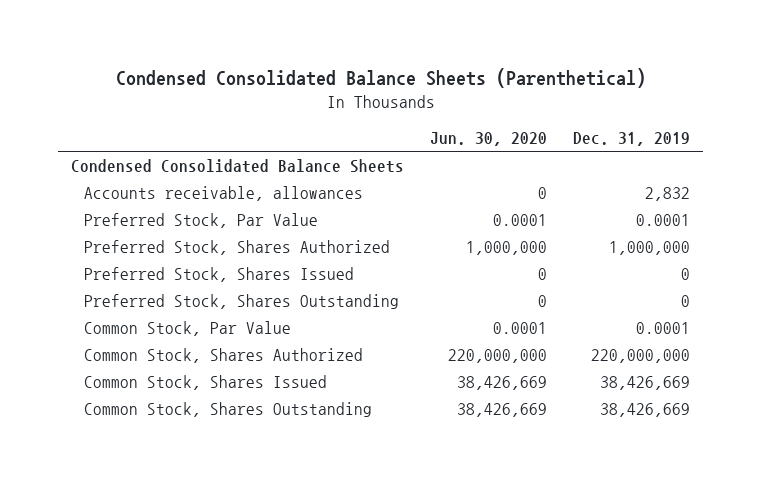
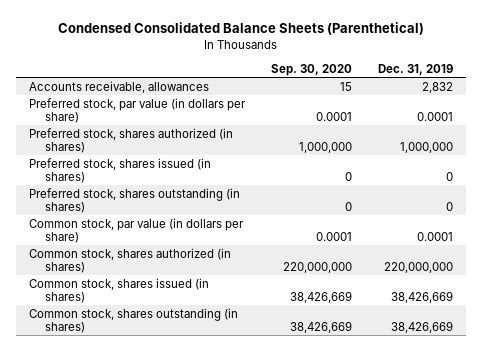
[430,132,548,147] Jun. 30, 2020 -> none
none -> [270,63,352,76] Sep. 30, 2020
[71,158,405,173] Condensed Consolidated Balance Sheets -> none
[84,212,319,228] Preferred Stock, Par Value -> [28,97,246,123] Preferred stock, par value (in dollars per share)
[84,239,391,255] Preferred Stock, Shares Authorized -> [28,127,233,153] Preferred stock, shares authorized (in shares)
[84,266,355,282] Preferred Stock, Shares Issued -> [28,157,211,183] Preferred stock, shares issued (in shares)
[84,293,400,309] Preferred Stock, Shares Outstanding -> [28,187,240,213] Preferred stock, shares outstanding (in shares)
[84,320,292,336] Common Stock, Par Value -> [28,217,244,243] Common stock, par value (in dollars per share)
[84,347,364,363] Common Stock, Shares Authorized -> [28,247,231,273] Common stock, shares authorized (in shares)
[84,374,328,390] Common Stock, Shares Issued -> [28,277,209,303] Common stock, shares issued (in shares)
[84,401,373,417] Common Stock, Shares Outstanding -> [28,307,238,333] Common stock, shares outstanding (in shares)

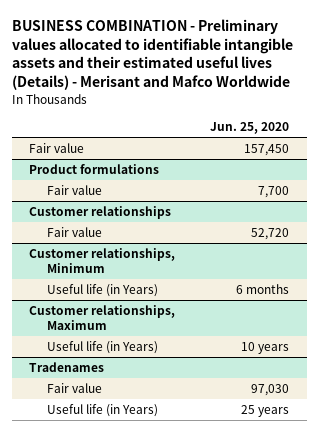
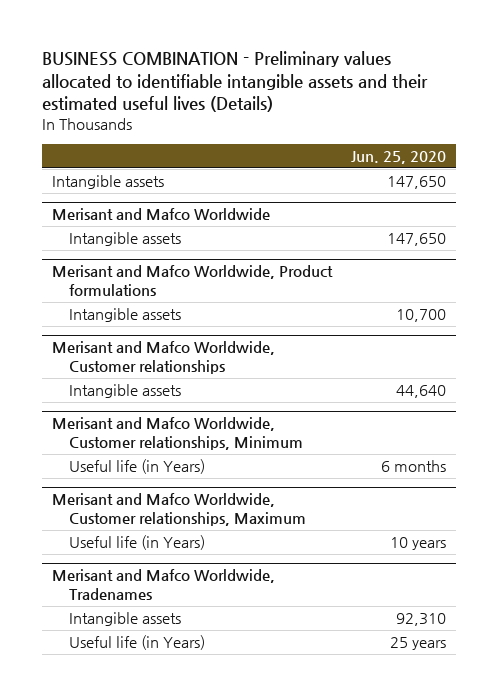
[11,18,293,91] BUSINESS COMBINATION - Preliminary values allocated to identifiable intangible assets and their estimated useful lives (Details) - Merisant and Mafco Worldwide -> [41,51,428,113] BUSINESS COMBINATION - Preliminary values allocated to identifiable intangible assets and their estimated useful lives (Details)
[29,143,85,154] Fair value -> none
[47,185,103,196] Fair value -> none
[29,206,172,220] Customer relationships -> none
[47,227,103,238] Fair value -> none
[29,248,176,274] Customer relationships, Minimum -> none
none -> [51,175,164,190] Intangible assets
[29,164,160,175] Product formulations -> [51,208,270,221] Merisant and Mafco Worldwide
none -> [68,232,181,247] Intangible assets
none -> [51,265,333,296] Merisant and Mafco Worldwide, Product formulations
none -> [68,308,181,323] Intangible assets
none -> [51,341,275,374] Merisant and Mafco Worldwide, Customer relationships
none -> [68,384,181,399] Intangible assets
none -> [51,417,303,450] Merisant and Mafco Worldwide, Customer relationships, Minimum
[29,305,176,331] Customer relationships, Maximum -> none
none -> [51,493,306,526] Merisant and Mafco Worldwide, Customer relationships, Maximum
[29,362,105,373] Tradenames -> none
[47,383,103,394] Fair value -> none
none -> [51,569,275,600] Merisant and Mafco Worldwide, Tradenames
none -> [68,612,181,627] Intangible assets

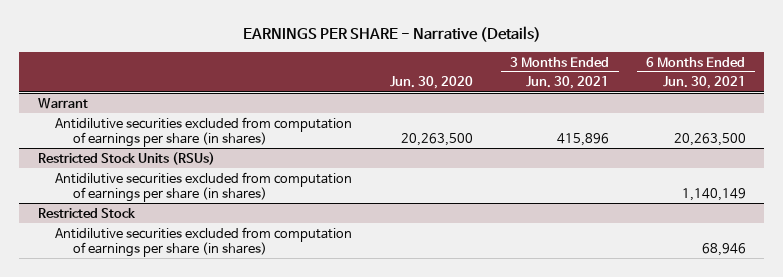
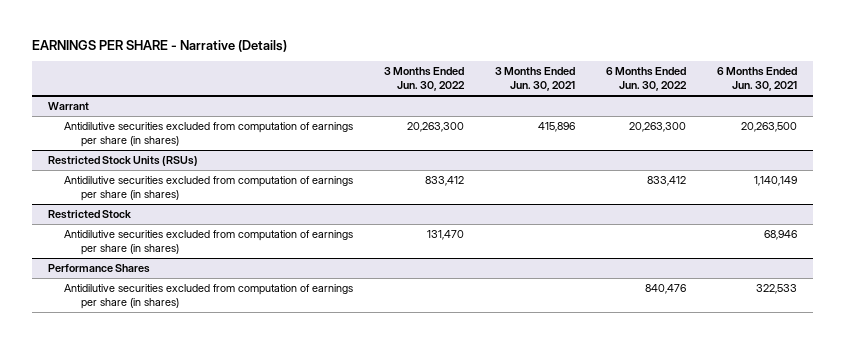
[389,76,473,90] Jun. 30, 2020 -> none
none -> [384,66,466,92] 3 Months Ended Jun. 30, 2022
none -> [606,66,688,92] 6 Months Ended Jun. 30, 2022
none -> [47,264,150,274] Performance Shares
none -> [64,284,354,310] Antidilutive securities excluded from computation of earnings per share (in shares)

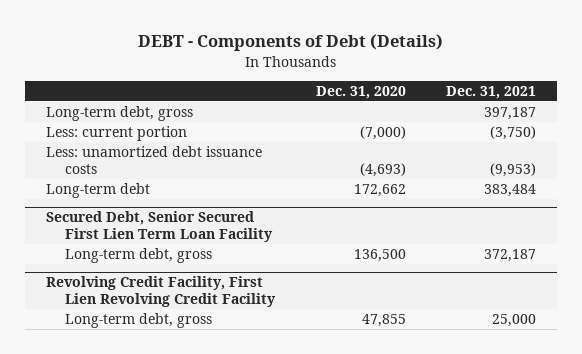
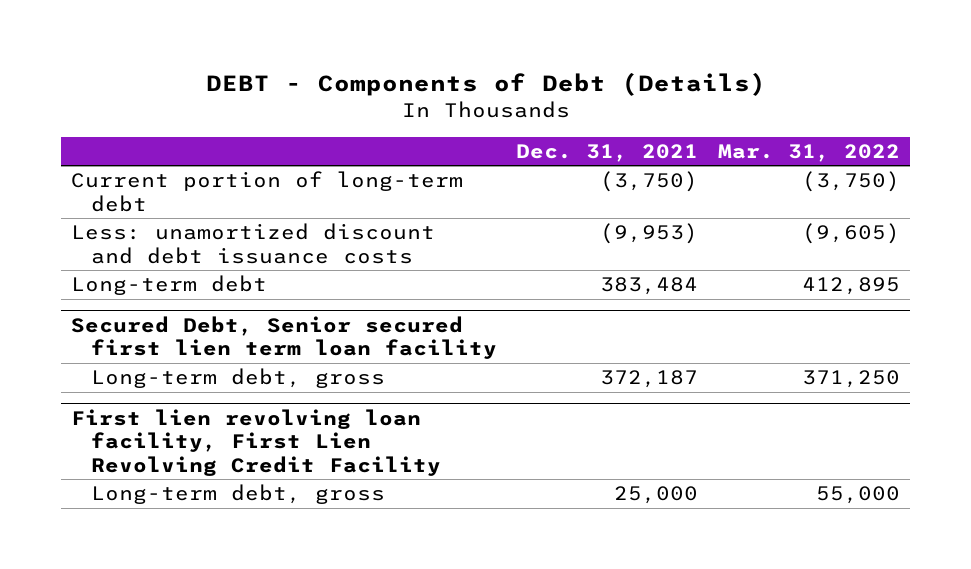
[315,85,406,99] Dec. 31, 2020 -> none
none -> [718,143,901,162] Mar. 31, 2022
[45,106,193,122] Long-term debt, gross -> none
[45,126,187,142] Less: current portion -> [71,171,464,212] Current portion of long-term debt
[45,146,262,174] Less: unamortized debt issuance costs -> [71,223,436,264] Less: unamortized discount and debt issuance costs
[45,211,273,242] Secured Debt, Senior Secured First Lien Term Loan Facility -> [71,315,497,360] Secured Debt, Senior secured first lien term loan facility
[45,276,276,307] Revolving Credit Facility, First Lien Revolving Credit Facility -> [71,408,441,476] First lien revolving loan facility, First Lien Revolving Credit Facility

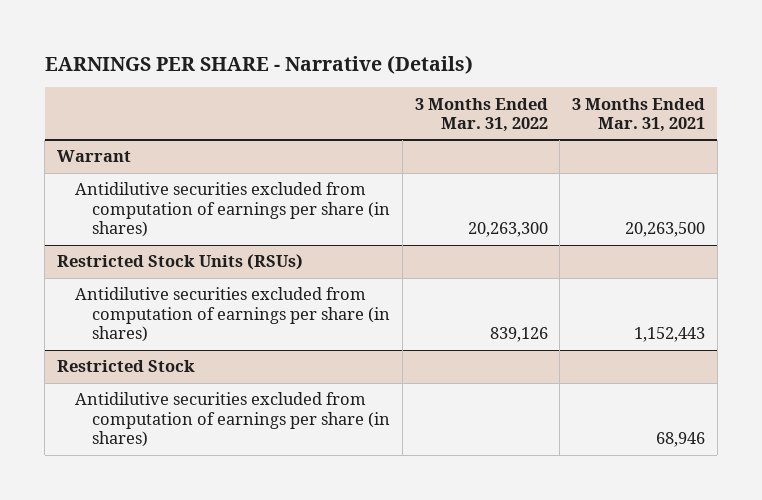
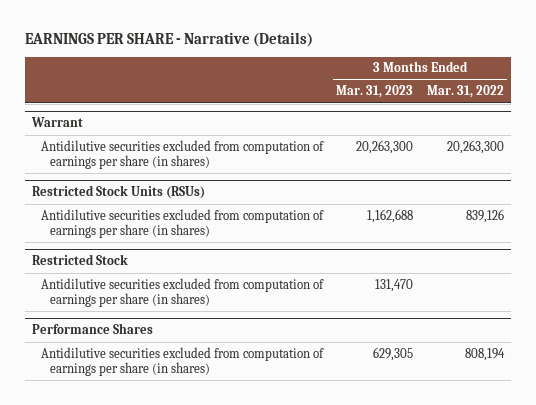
[572,97,706,133] 3 Months Ended Mar. 31, 2021 -> none
none -> [336,85,414,99] Mar. 31, 2023
none -> [31,323,153,335] Performance Shares
none -> [40,346,324,376] Antidilutive securities excluded from computation of earnings per share (in shares)

